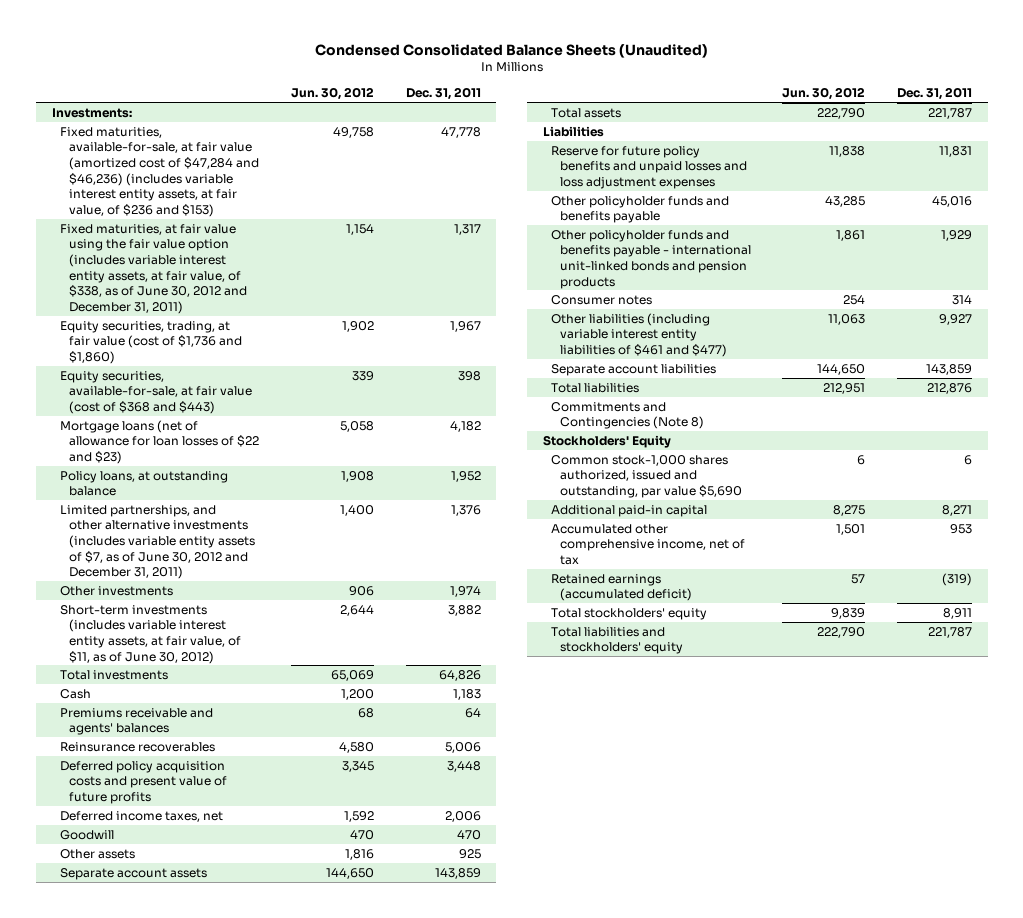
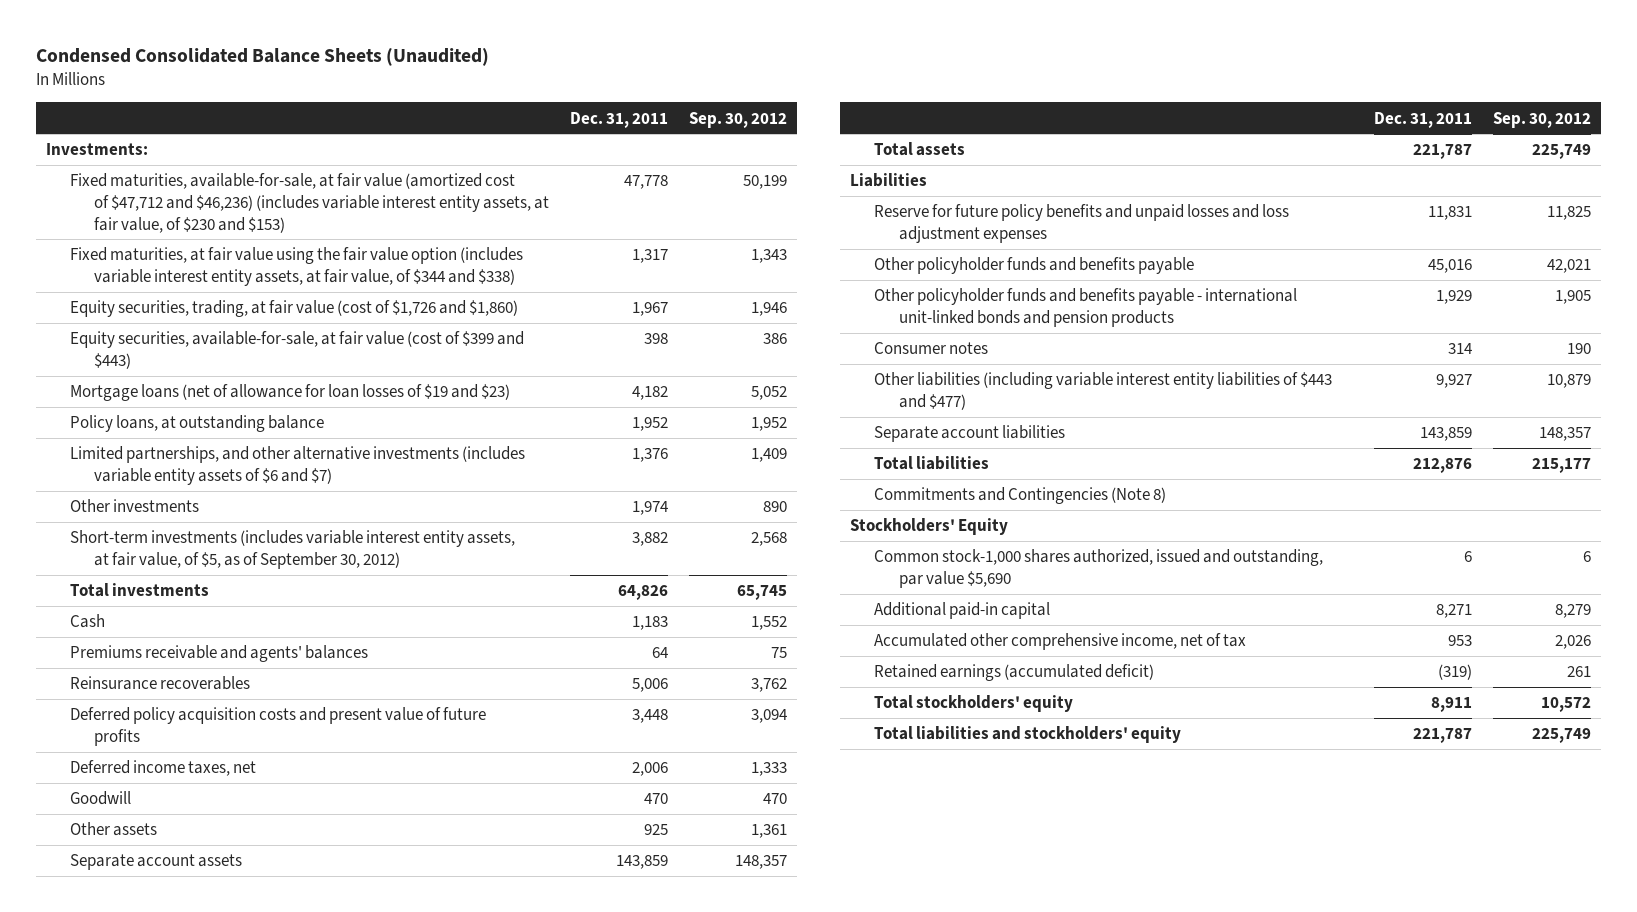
[291,87,375,101] Jun. 30, 2012 -> none
none -> [688,111,787,128] Sep. 30, 2012
[60,126,259,217] Fixed maturities, available-for-sale, at fair value (amortized cost of $47,284 and $46,236) (includes variable interest entity assets, at fair value, of $236 and $153) -> [70,173,550,233] Fixed maturities, available-for-sale, at fair value (amortized cost of $47,712 and $46,236) (includes variable interest entity assets, at fair value, of $230 and $153)
[60,223,247,314] Fixed maturities, at fair value using the fair value option (includes variable interest entity assets, at fair value, of $338, as of June 30, 2012 and December 31, 2011) -> [70,247,524,286] Fixed maturities, at fair value using the fair value option (includes variable interest entity assets, at fair value, of $344 and $338)
[60,320,242,364] Equity securities, trading, at fair value (cost of $1,736 and $1,860) -> [70,300,519,318] Equity securities, trading, at fair value (cost of $1,726 and $1,860)
[60,370,252,414] Equity securities, available-for-sale, at fair value (cost of $368 and $443) -> [70,331,525,369] Equity securities, available-for-sale, at fair value (cost of $399 and $443)
[60,419,259,464] Mortgage loans (net of allowance for loan losses of $22 and $23) -> [70,384,511,402] Mortgage loans (net of allowance for loan losses of $19 and $23)
[60,504,255,580] Limited partnerships, and other alternative investments (includes variable entity assets of $7, as of June 30, 2012 and December 31, 2011) -> [70,446,526,485] Limited partnerships, and other alternative investments (includes variable entity assets of $6 and $7)
[60,604,241,664] Short-term investments (includes variable interest entity assets, at fair value, of $11, as of June 30, 2012) -> [70,530,516,569] Short-term investments (includes variable interest entity assets, at fair value, of $5, as of September 30, 2012)
[551,312,728,357] Other liabilities (including variable interest entity liabilities of $461 and $477) -> [874,372,1333,410] Other liabilities (including variable interest entity liabilities of $443 and $477)

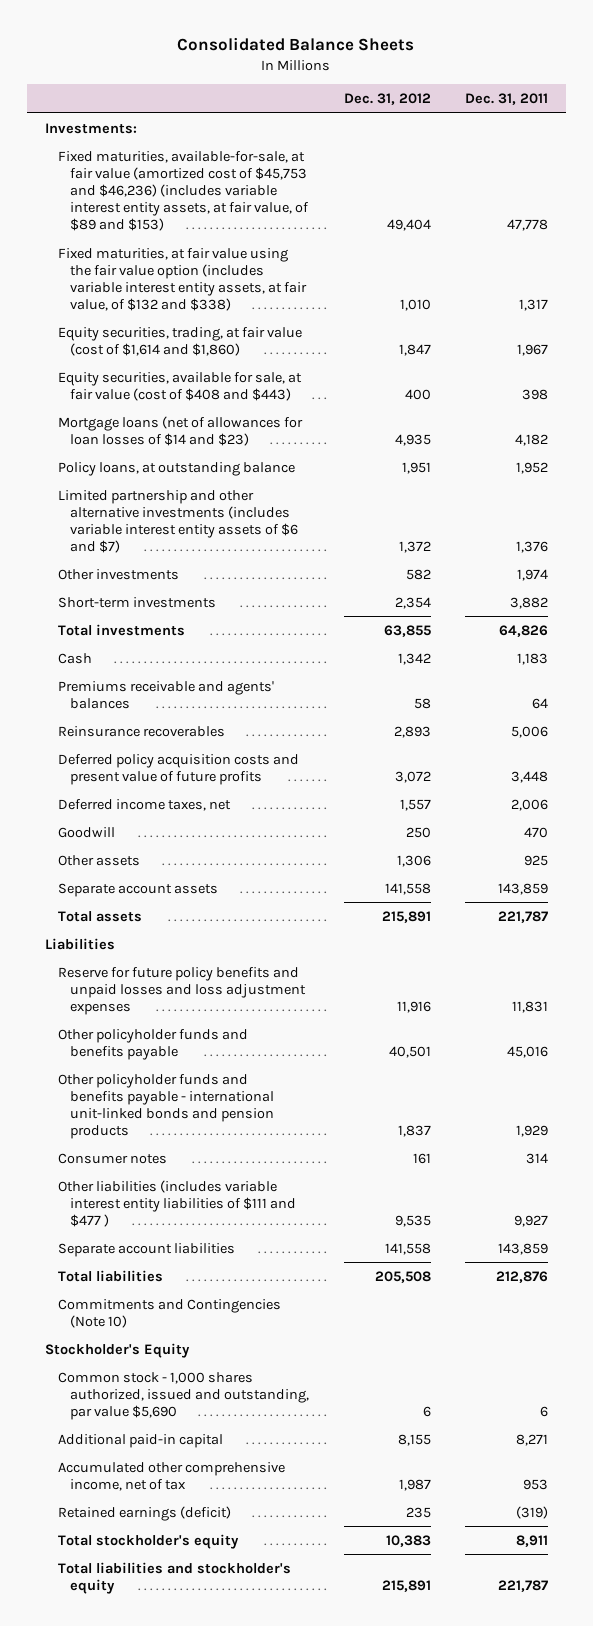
[35,48,489,67] Condensed Consolidated Balance Sheets (Unaudited) -> [177,37,415,52] Consolidated Balance Sheets
[688,111,787,128] Sep. 30, 2012 -> none
none -> [343,93,431,106] Dec. 31, 2012
[70,173,550,233] Fixed maturities, available-for-sale, at fair value (amortized cost of $47,712 and $46,236) (includes variable interest entity assets, at fair value, of $230 and $153) -> [57,150,310,231] Fixed maturities, available-for-sale, at fair value (amortized cost of $45,753 and $46,236) (includes variable interest entity assets, at fair value, of $89 and $153)
[70,247,524,286] Fixed maturities, at fair value using the fair value option (includes variable interest entity assets, at fair value, of $344 and $338) -> [57,247,308,311] Fixed maturities, at fair value using the fair value option (includes variable interest entity assets, at fair value, of $132 and $338)
[70,300,519,318] Equity securities, trading, at fair value (cost of $1,726 and $1,860) -> [57,326,302,356] Equity securities, trading, at fair value (cost of $1,614 and $1,860)
[70,331,525,369] Equity securities, available-for-sale, at fair value (cost of $399 and $443) -> [57,371,302,401] Equity securities, available for sale, at fair value (cost of $408 and $443)
[70,384,511,402] Mortgage loans (net of allowance for loan losses of $19 and $23) -> [57,415,303,446] Mortgage loans (net of allowances for loan losses of $14 and $23)
[70,446,526,485] Limited partnerships, and other alternative investments (includes variable entity assets of $6 and $7) -> [57,489,299,553] Limited partnership and other alternative investments (includes variable interest entity assets of $6 and $7)
[70,530,516,569] Short-term investments (includes variable interest entity assets, at fair value, of $5, as of September 30, 2012) -> [57,596,216,608] Short-term investments
[874,372,1333,410] Other liabilities (including variable interest entity liabilities of $443 and $477) -> [57,1179,297,1227] Other liabilities (includes variable interest entity liabilities of $111 and $477 )
[874,487,1167,505] Commitments and Contingencies (Note 8) -> [57,1298,281,1328] Commitments and Contingencies (Note 10)
[849,518,1008,536] Stockholders' Equity -> [44,1342,190,1358] Stockholder's Equity
[874,549,1324,588] Common stock-1,000 shares authorized, issued and outstanding, par value $5,690 -> [57,1371,310,1420] Common stock - 1,000 shares authorized, issued and outstanding, par value $5,690
[874,664,1155,682] Retained earnings (accumulated deficit) -> [57,1505,231,1521] Retained earnings (deficit)
[874,695,1074,713] Total stockholders' equity -> [57,1533,239,1549] Total stockholder's equity
[874,726,1182,744] Total liabilities and stockholders' equity -> [57,1561,291,1594] Total liabilities and stockholder's equity

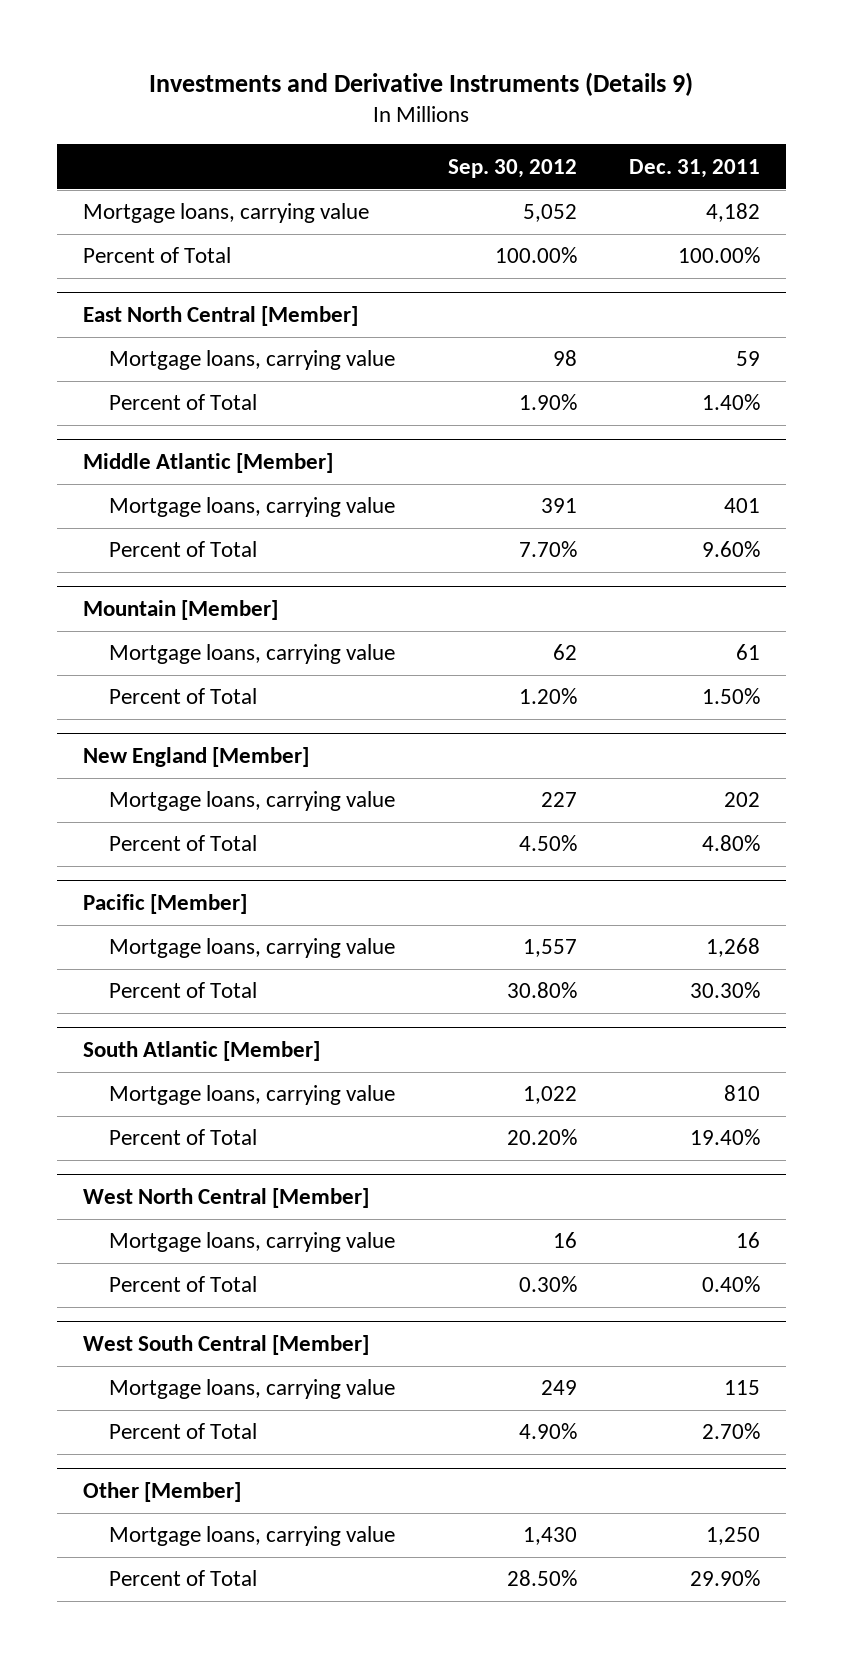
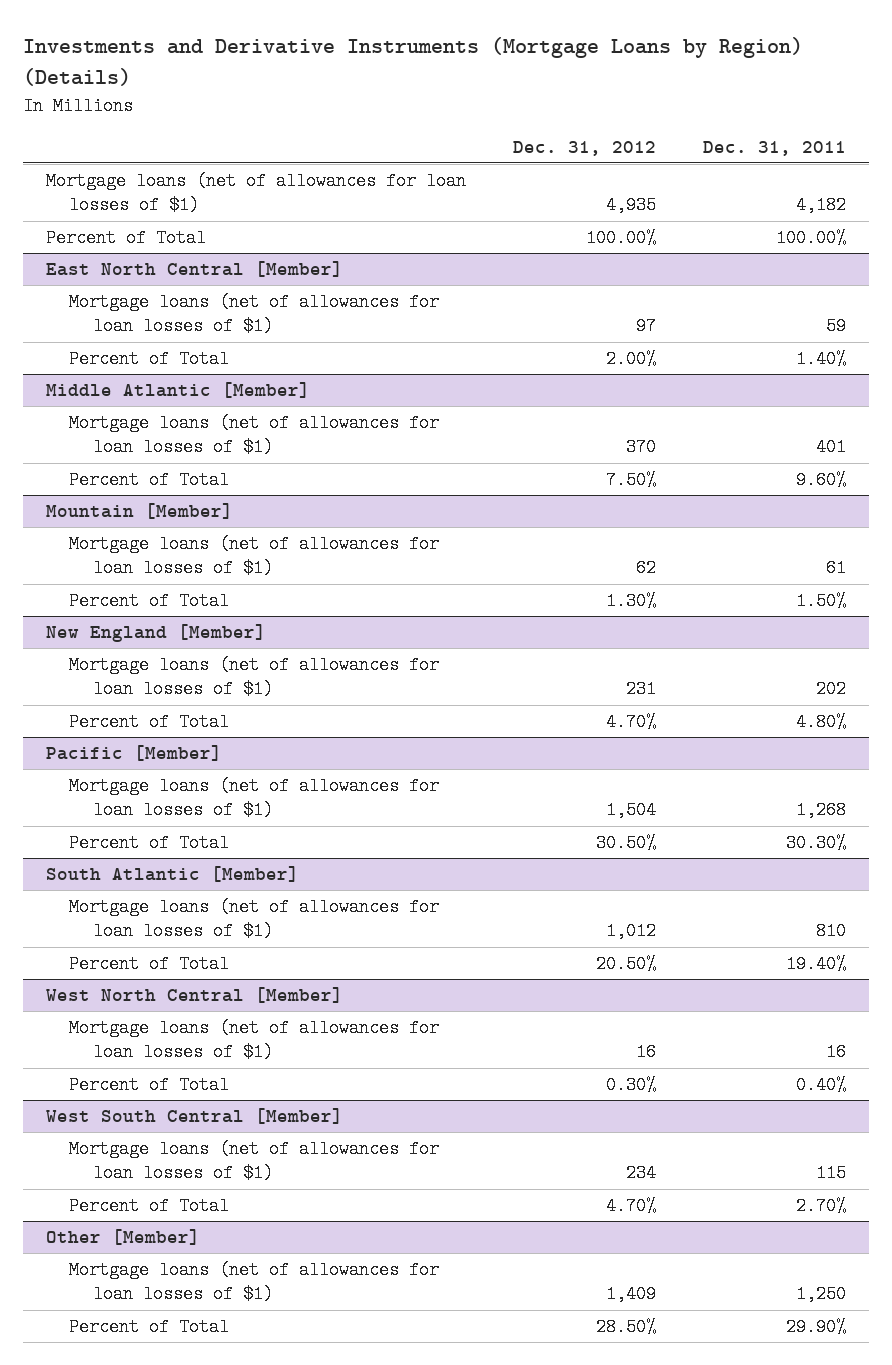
[149,71,694,96] Investments and Derivative Instruments (Details 9) -> [22,37,803,87] Investments and Derivative Instruments (Mortgage Loans by Region) (Details)
[447,158,577,178] Sep. 30, 2012 -> none
none -> [513,140,657,156] Dec. 31, 2012
[82,203,369,224] Mortgage loans, carrying value -> [46,172,467,215] Mortgage loans (net of allowances for loan losses of $1)
[109,350,396,371] Mortgage loans, carrying value -> [69,293,440,336] Mortgage loans (net of allowances for loan losses of $1)
[109,497,396,518] Mortgage loans, carrying value -> [69,414,440,457] Mortgage loans (net of allowances for loan losses of $1)
[109,644,396,665] Mortgage loans, carrying value -> [69,535,440,578] Mortgage loans (net of allowances for loan losses of $1)
[109,791,396,812] Mortgage loans, carrying value -> [69,656,440,699] Mortgage loans (net of allowances for loan losses of $1)
[109,938,396,959] Mortgage loans, carrying value -> [69,777,440,820] Mortgage loans (net of allowances for loan losses of $1)
[109,1085,396,1106] Mortgage loans, carrying value -> [69,898,440,941] Mortgage loans (net of allowances for loan losses of $1)
[109,1232,396,1253] Mortgage loans, carrying value -> [69,1019,440,1062] Mortgage loans (net of allowances for loan losses of $1)
[109,1379,396,1400] Mortgage loans, carrying value -> [69,1140,440,1183] Mortgage loans (net of allowances for loan losses of $1)
[109,1526,396,1547] Mortgage loans, carrying value -> [69,1261,440,1304] Mortgage loans (net of allowances for loan losses of $1)

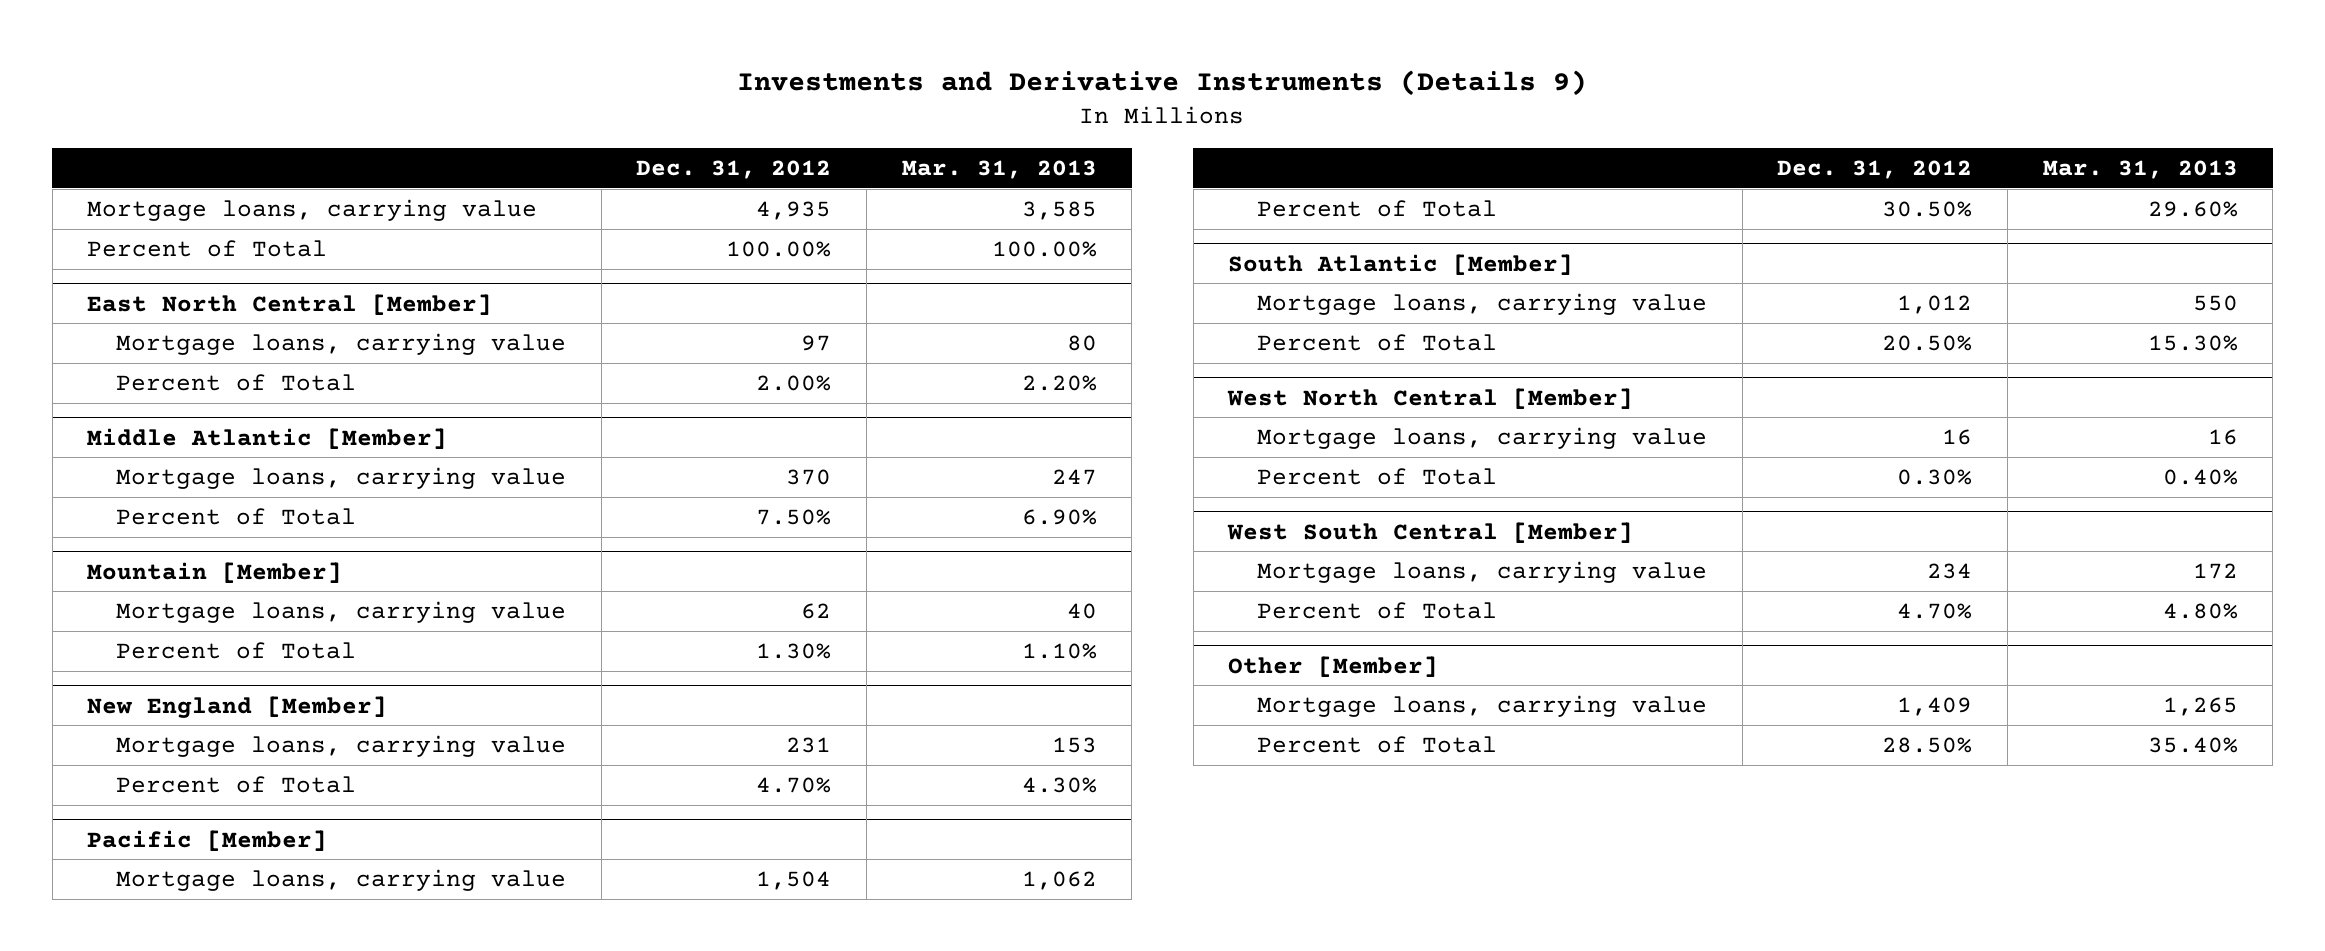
[22,37,803,87] Investments and Derivative Instruments (Mortgage Loans by Region) (Details) -> [737,70,1588,97] Investments and Derivative Instruments (Details 9)
[702,140,846,156] Dec. 31, 2011 -> none
none -> [901,159,1097,179] Mar. 31, 2013
[46,172,467,215] Mortgage loans (net of allowances for loan losses of $1) -> [87,198,538,221] Mortgage loans, carrying value
[69,293,440,336] Mortgage loans (net of allowances for loan losses of $1) -> [116,332,567,355] Mortgage loans, carrying value
[69,414,440,457] Mortgage loans (net of allowances for loan losses of $1) -> [116,466,567,489] Mortgage loans, carrying value
[69,535,440,578] Mortgage loans (net of allowances for loan losses of $1) -> [116,600,567,623] Mortgage loans, carrying value
[69,656,440,699] Mortgage loans (net of allowances for loan losses of $1) -> [116,734,567,757] Mortgage loans, carrying value
[69,777,440,820] Mortgage loans (net of allowances for loan losses of $1) -> [116,868,567,891] Mortgage loans, carrying value
[69,898,440,941] Mortgage loans (net of allowances for loan losses of $1) -> [1257,292,1708,315] Mortgage loans, carrying value
[69,1019,440,1062] Mortgage loans (net of allowances for loan losses of $1) -> [1257,426,1708,449] Mortgage loans, carrying value
[69,1140,440,1183] Mortgage loans (net of allowances for loan losses of $1) -> [1257,560,1708,583] Mortgage loans, carrying value
[69,1261,440,1304] Mortgage loans (net of allowances for loan losses of $1) -> [1257,694,1708,717] Mortgage loans, carrying value

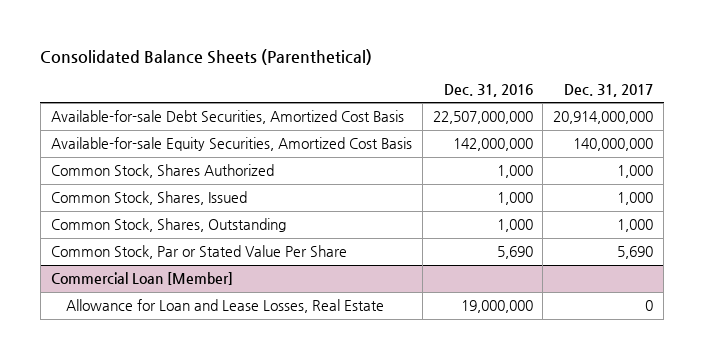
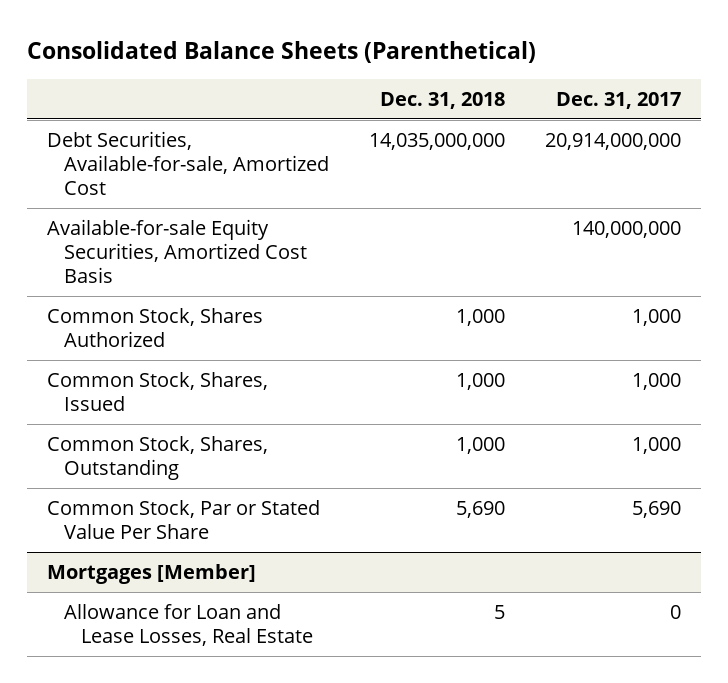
[443,83,533,97] Dec. 31, 2016 -> none
none -> [380,91,506,109] Dec. 31, 2018
[50,110,404,125] Available-for-sale Debt Securities, Amortized Cost Basis -> [47,131,330,196] Debt Securities, Available-for-sale, Amortized Cost
[50,272,233,286] Commercial Loan [Member] -> none
none -> [47,564,257,585] Mortgages [Member]

